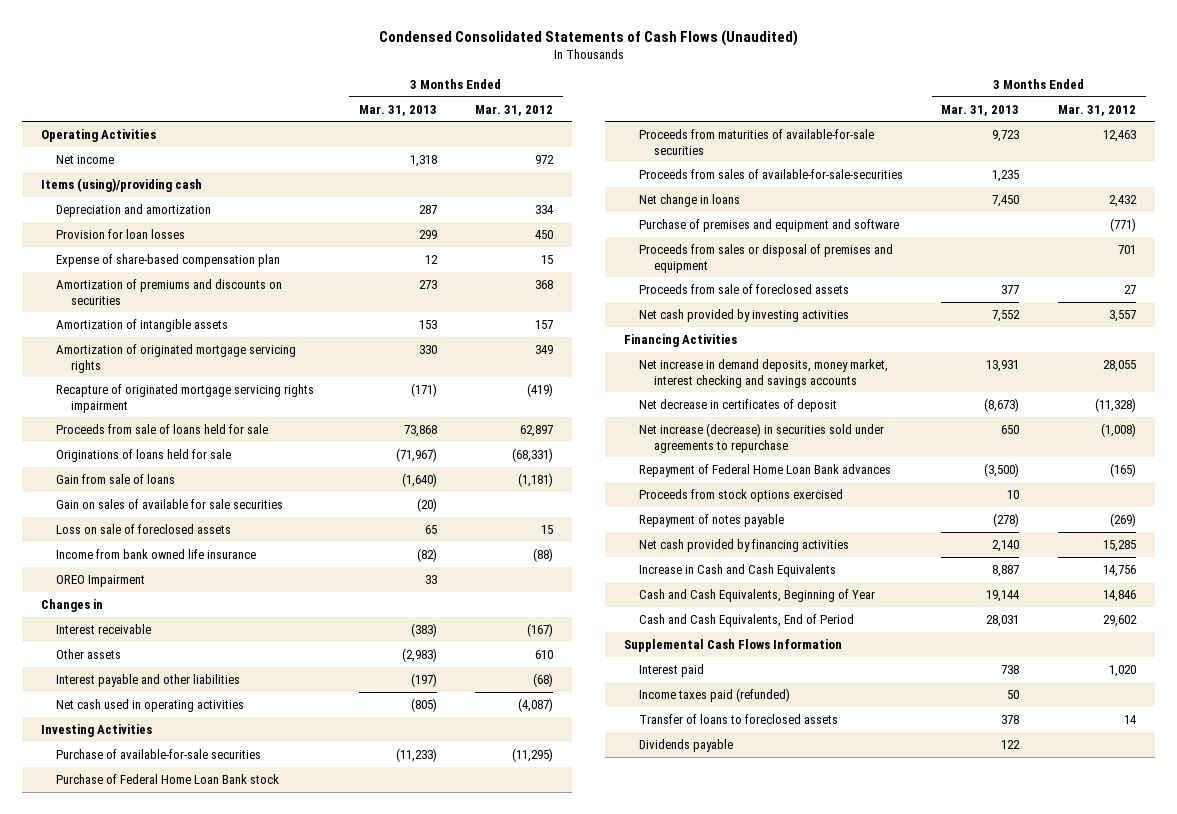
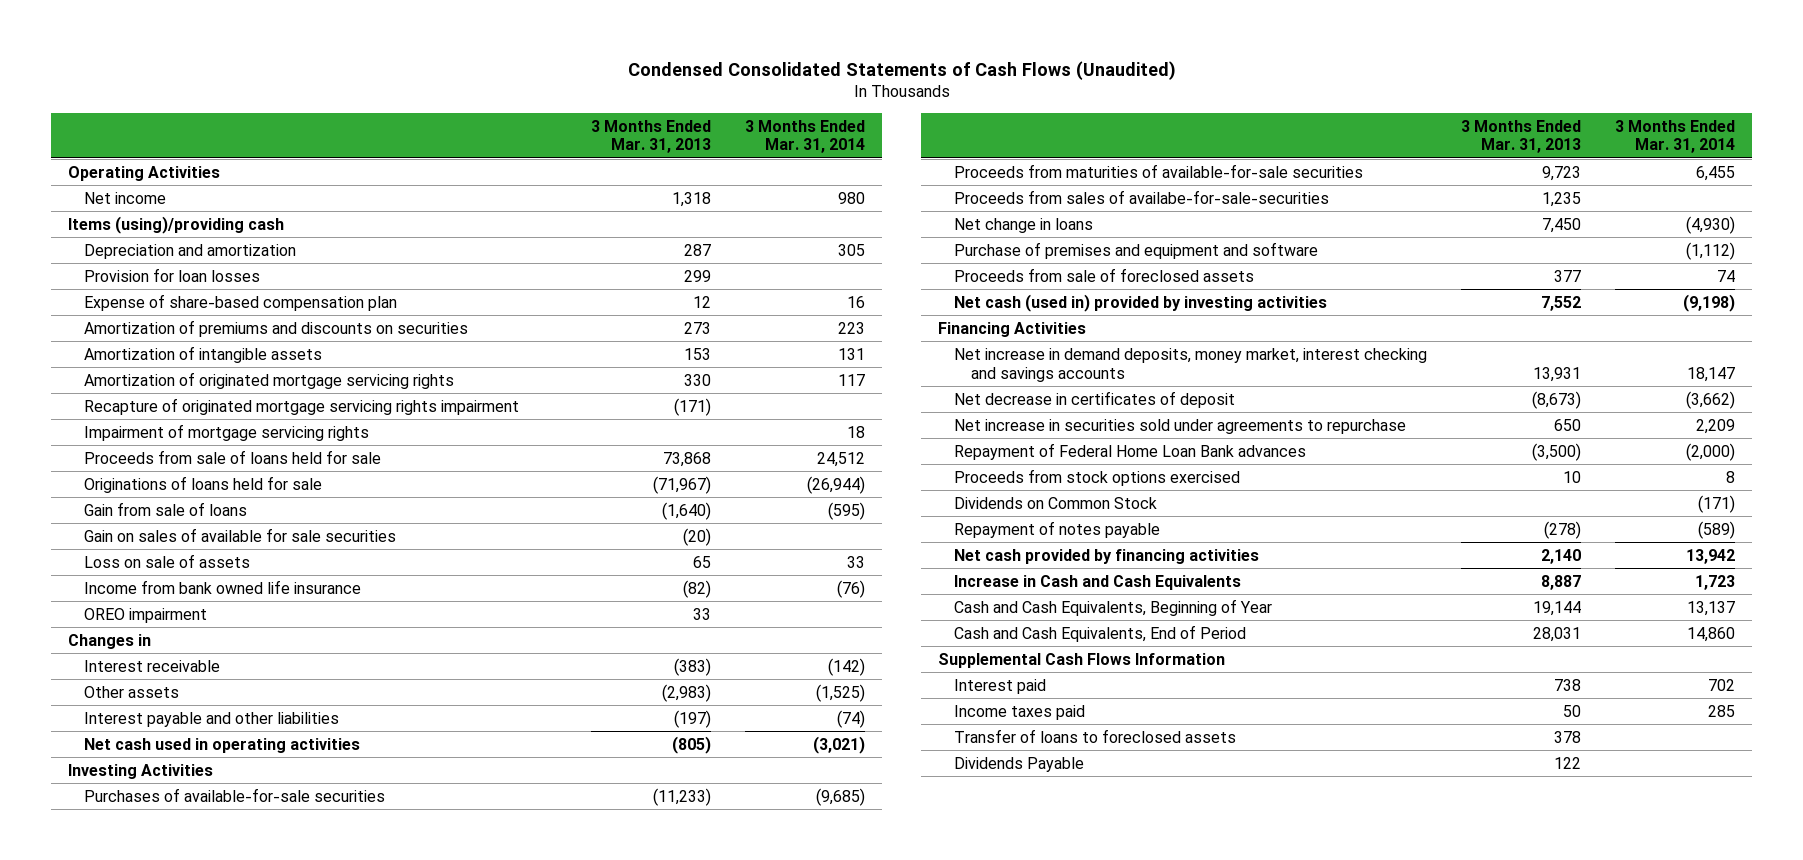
[475,104,554,116] Mar. 31, 2012 -> none
none -> [745,119,866,154] 3 Months Ended Mar. 31, 2014
none -> [84,423,370,441] Impairment of mortgage servicing rights
[55,523,231,534] Loss on sale of foreclosed assets -> [84,553,251,568] Loss on sale of assets
[55,574,145,587] OREO Impairment -> [84,607,208,623] OREO impairment
[55,773,279,784] Purchase of Federal Home Loan Bank stock -> none
[55,748,261,759] Purchase of available-for-sale securities -> [84,787,386,802] Purchases of available-for-sale securities
[638,168,903,179] Proceeds from sales of available-for-sale-securities -> [954,189,1330,204] Proceeds from sales of availabe-for-sale-securities
[638,243,893,273] Proceeds from sales or disposal of premises and equipment -> none
[638,308,849,322] Net cash provided by investing activities -> [954,293,1328,312] Net cash (used in) provided by investing activities
[638,422,884,453] Net increase (decrease) in securities sold under agreements to repurchase -> [954,418,1407,434] Net increase in securities sold under agreements to repurchase
none -> [954,496,1158,509] Dividends on Common Stock
[638,687,790,702] Income taxes paid (refunded) -> [954,704,1086,720] Income taxes paid
[638,738,733,752] Dividends payable -> [954,756,1085,772] Dividends Payable

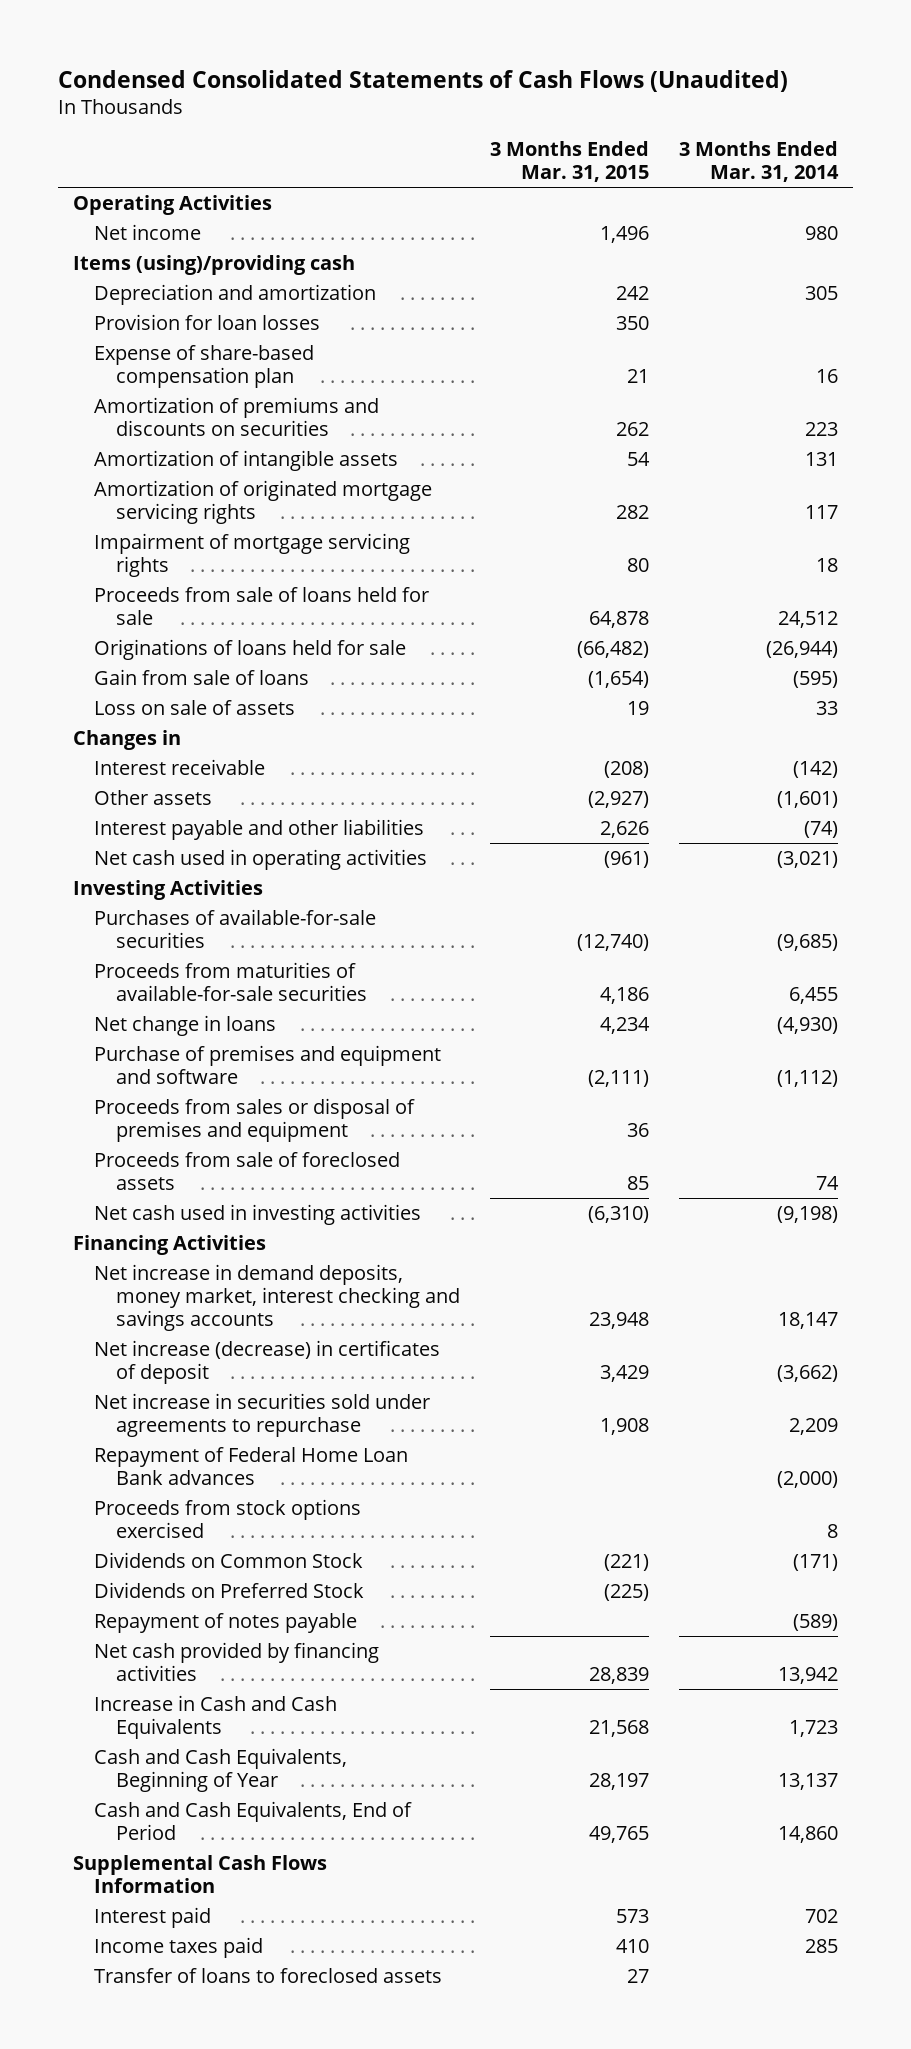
[591,119,712,154] 3 Months Ended Mar. 31, 2013 -> none
none -> [489,141,649,183] 3 Months Ended Mar. 31, 2015
[84,397,520,415] Recapture of originated mortgage servicing rights impairment -> none
[84,527,397,542] Gain on sales of available for sale securities -> none
[84,579,362,594] Income from bank owned life insurance -> none
[84,607,208,623] OREO impairment -> none
[816,683,866,702] (1,525) -> [777,791,839,809] (1,601)
[954,189,1330,204] Proceeds from sales of availabe-for-sale-securities -> none
none -> [94,1098,416,1143] Proceeds from sales or disposal of premises and equipment
[954,293,1328,312] Net cash (used in) provided by investing activities -> [94,1204,422,1226] Net cash used in investing activities
[954,390,1236,408] Net decrease in certificates of deposit -> [94,1340,441,1385] Net increase (decrease) in certificates of deposit
none -> [94,1582,365,1599] Dividends on Preferred Stock
[954,756,1085,772] Dividends Payable -> none

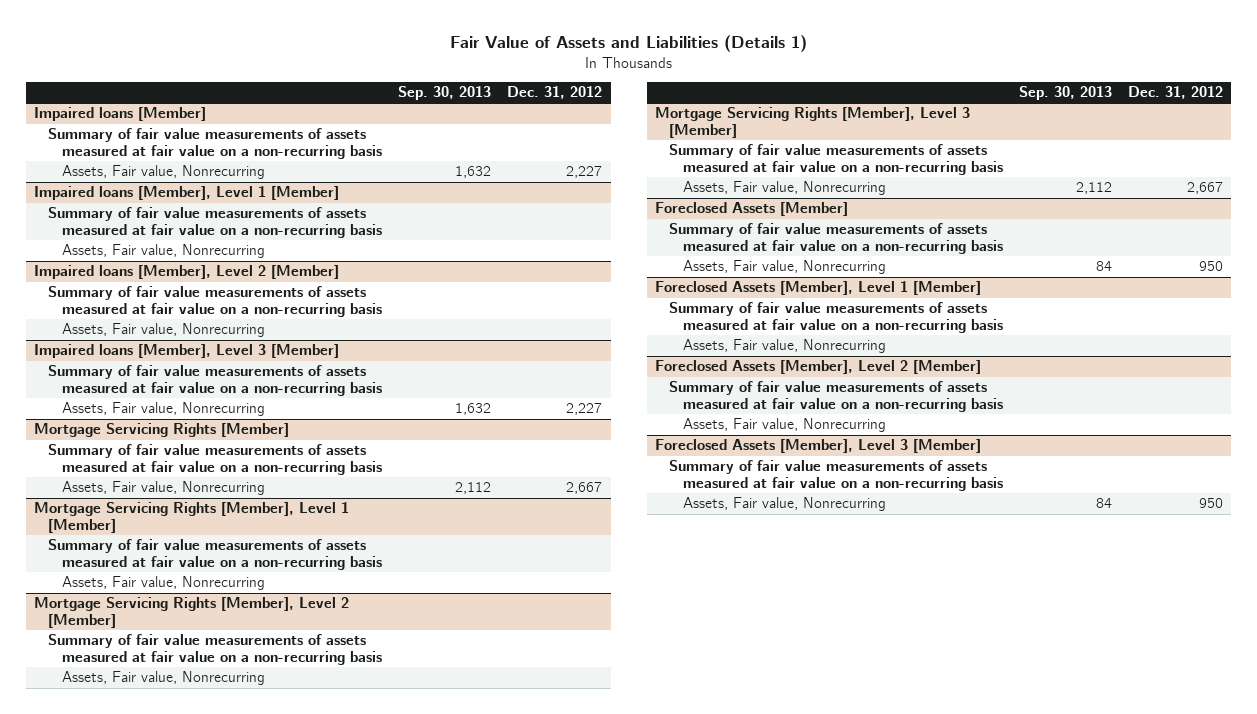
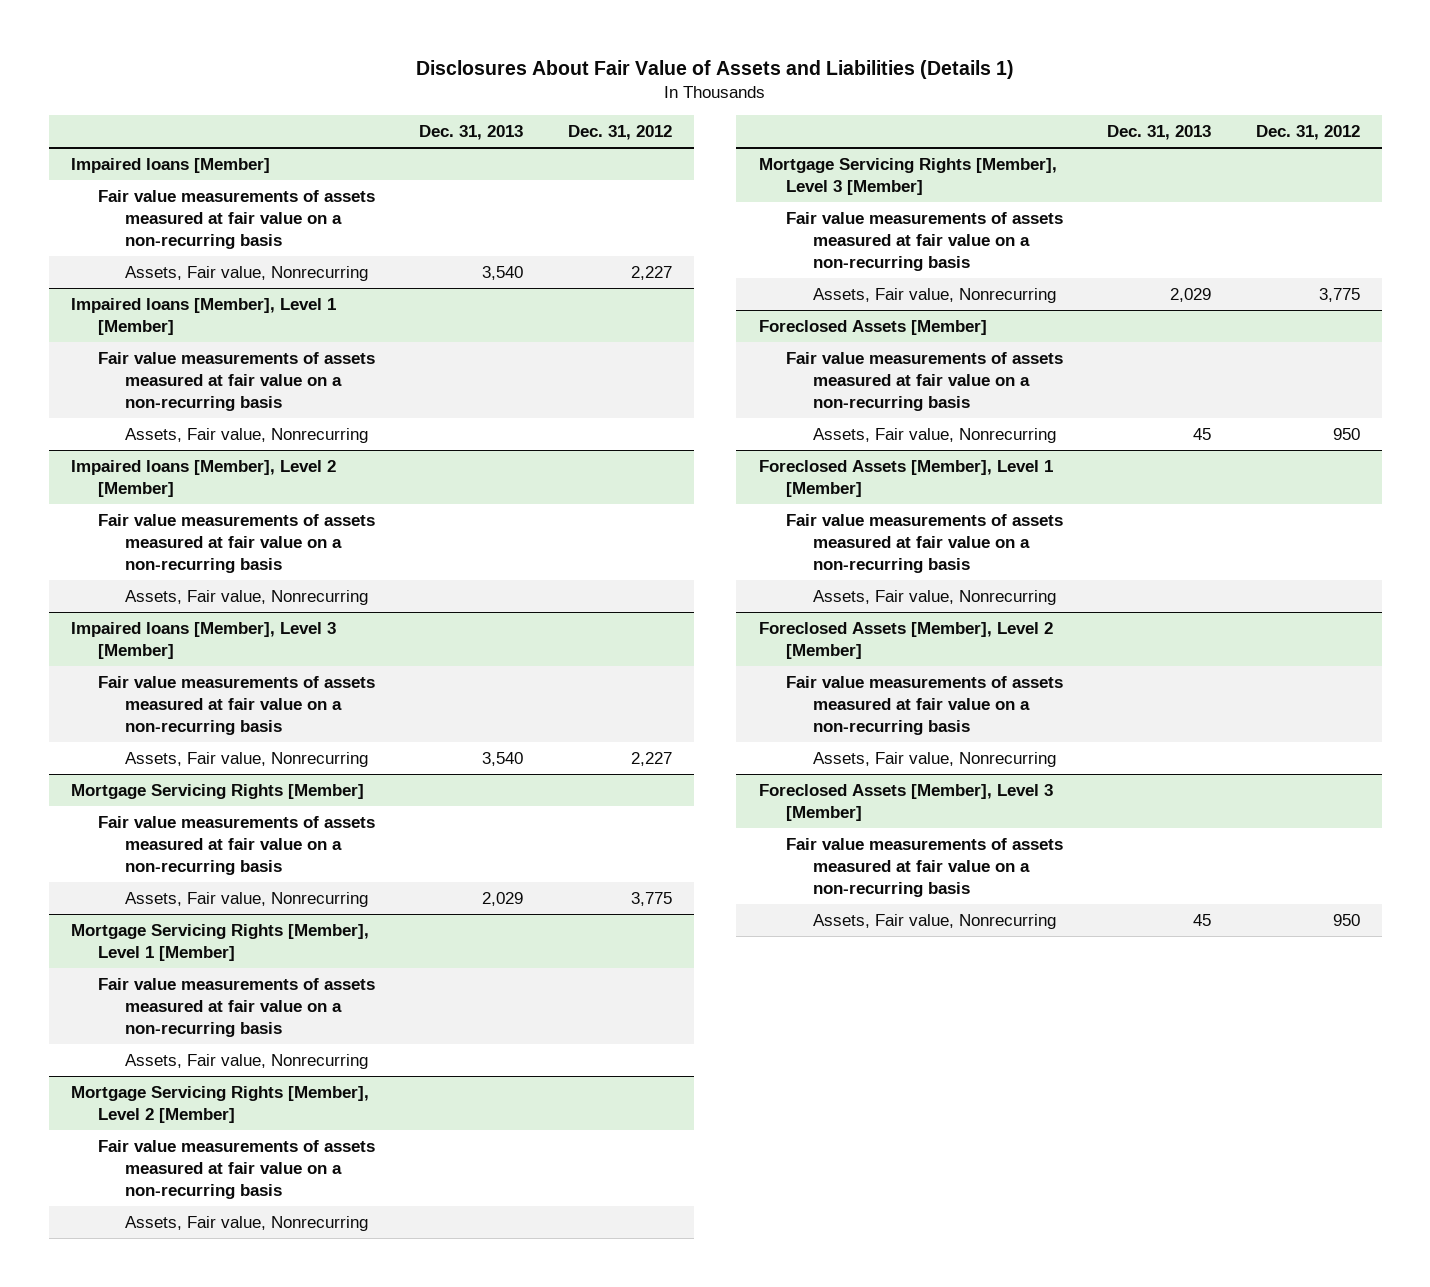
[449,35,807,53] Fair Value of Assets and Liabilities (Details 1) -> [416,60,1015,80] Disclosures About Fair Value of Assets and Liabilities (Details 1)
[398,86,492,101] Sep. 30, 2013 -> none
none -> [419,125,524,141] Dec. 31, 2013
[47,128,382,159] Summary of fair value measurements of assets measured at fair value on a non-recurring basis -> [97,190,375,250] Fair value measurements of assets measured at fair value on a non-recurring basis
[47,207,382,238] Summary of fair value measurements of assets measured at fair value on a non-recurring basis -> [97,352,375,412] Fair value measurements of assets measured at fair value on a non-recurring basis
[47,286,382,317] Summary of fair value measurements of assets measured at fair value on a non-recurring basis -> [97,514,375,574] Fair value measurements of assets measured at fair value on a non-recurring basis
[47,365,382,396] Summary of fair value measurements of assets measured at fair value on a non-recurring basis -> [97,676,375,736] Fair value measurements of assets measured at fair value on a non-recurring basis
[47,444,382,475] Summary of fair value measurements of assets measured at fair value on a non-recurring basis -> [97,816,375,876] Fair value measurements of assets measured at fair value on a non-recurring basis
[566,482,603,495] 2,667 -> [630,892,672,907] 3,775
[47,539,382,570] Summary of fair value measurements of assets measured at fair value on a non-recurring basis -> [97,978,375,1038] Fair value measurements of assets measured at fair value on a non-recurring basis
[47,634,382,665] Summary of fair value measurements of assets measured at fair value on a non-recurring basis -> [97,1140,375,1200] Fair value measurements of assets measured at fair value on a non-recurring basis
[668,144,1003,175] Summary of fair value measurements of assets measured at fair value on a non-recurring basis -> [785,212,1063,272] Fair value measurements of assets measured at fair value on a non-recurring basis
[1187,182,1224,195] 2,667 -> [1318,288,1360,303] 3,775
[668,223,1003,254] Summary of fair value measurements of assets measured at fair value on a non-recurring basis -> [785,352,1063,412] Fair value measurements of assets measured at fair value on a non-recurring basis
[668,302,1003,333] Summary of fair value measurements of assets measured at fair value on a non-recurring basis -> [785,514,1063,574] Fair value measurements of assets measured at fair value on a non-recurring basis
[668,381,1003,412] Summary of fair value measurements of assets measured at fair value on a non-recurring basis -> [785,676,1063,736] Fair value measurements of assets measured at fair value on a non-recurring basis
[668,460,1003,491] Summary of fair value measurements of assets measured at fair value on a non-recurring basis -> [785,838,1063,898] Fair value measurements of assets measured at fair value on a non-recurring basis

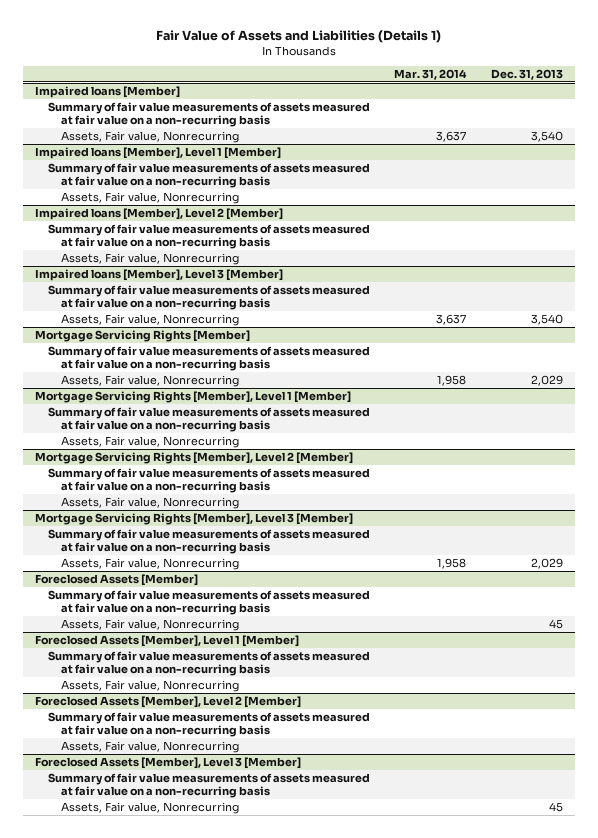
[416,60,1015,80] Disclosures About Fair Value of Assets and Liabilities (Details 1) -> [155,30,441,44] Fair Value of Assets and Liabilities (Details 1)
[567,125,672,141] Dec. 31, 2012 -> none
none -> [394,68,468,80] Mar. 31, 2014
[97,190,375,250] Fair value measurements of assets measured at fair value on a non-recurring basis -> [48,101,371,127] Summary of fair value measurements of assets measured at fair value on a non-recurring basis
[97,352,375,412] Fair value measurements of assets measured at fair value on a non-recurring basis -> [48,162,371,188] Summary of fair value measurements of assets measured at fair value on a non-recurring basis
[97,514,375,574] Fair value measurements of assets measured at fair value on a non-recurring basis -> [48,223,371,249] Summary of fair value measurements of assets measured at fair value on a non-recurring basis
[97,676,375,736] Fair value measurements of assets measured at fair value on a non-recurring basis -> [48,284,371,310] Summary of fair value measurements of assets measured at fair value on a non-recurring basis
[97,816,375,876] Fair value measurements of assets measured at fair value on a non-recurring basis -> [48,345,371,371] Summary of fair value measurements of assets measured at fair value on a non-recurring basis
[97,978,375,1038] Fair value measurements of assets measured at fair value on a non-recurring basis -> [48,406,371,432] Summary of fair value measurements of assets measured at fair value on a non-recurring basis
[97,1140,375,1200] Fair value measurements of assets measured at fair value on a non-recurring basis -> [48,467,371,493] Summary of fair value measurements of assets measured at fair value on a non-recurring basis
[785,212,1063,272] Fair value measurements of assets measured at fair value on a non-recurring basis -> [48,528,371,554] Summary of fair value measurements of assets measured at fair value on a non-recurring basis
[785,352,1063,412] Fair value measurements of assets measured at fair value on a non-recurring basis -> [48,589,371,615] Summary of fair value measurements of assets measured at fair value on a non-recurring basis
[785,514,1063,574] Fair value measurements of assets measured at fair value on a non-recurring basis -> [48,650,371,676] Summary of fair value measurements of assets measured at fair value on a non-recurring basis
[785,676,1063,736] Fair value measurements of assets measured at fair value on a non-recurring basis -> [48,711,371,737] Summary of fair value measurements of assets measured at fair value on a non-recurring basis
[785,838,1063,898] Fair value measurements of assets measured at fair value on a non-recurring basis -> [48,772,371,798] Summary of fair value measurements of assets measured at fair value on a non-recurring basis

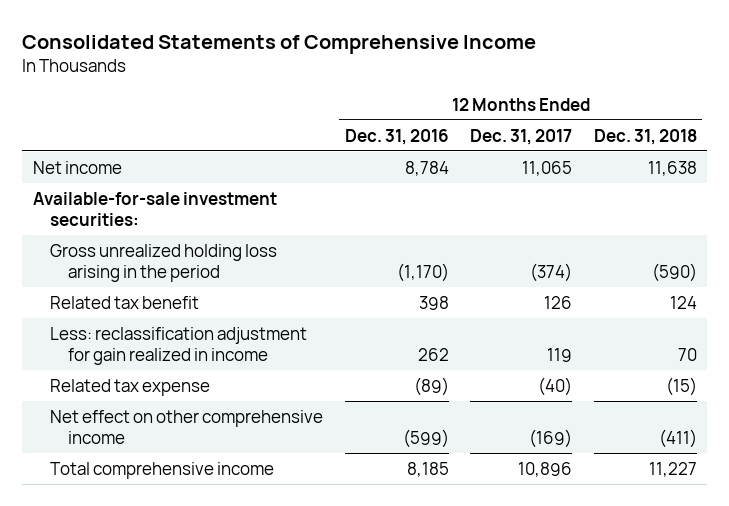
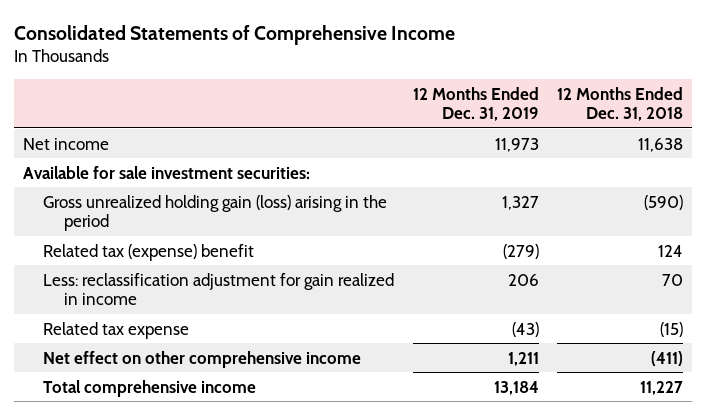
[344,128,449,145] Dec. 31, 2016 -> none
[470,128,573,145] Dec. 31, 2017 -> none
none -> [412,86,539,121] 12 Months Ended Dec. 31, 2019
[32,191,277,227] Available-for-sale investment securities: -> [22,165,310,179] Available for sale investment securities:
[50,243,278,283] Gross unrealized holding loss arising in the period -> [43,194,388,231] Gross unrealized holding gain (loss) arising in the period
[50,295,200,309] Related tax benefit -> [43,243,255,261] Related tax (expense) benefit

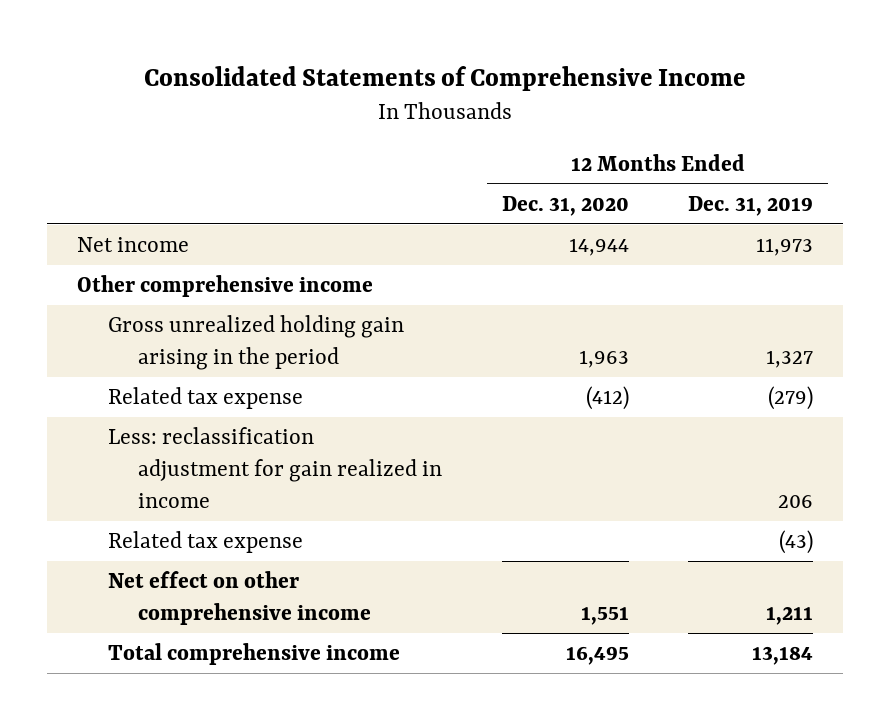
[556,86,683,121] 12 Months Ended Dec. 31, 2018 -> none
none -> [501,195,629,216] Dec. 31, 2020
[22,165,310,179] Available for sale investment securities: -> none
none -> [76,275,373,298] Other comprehensive income
[43,194,388,231] Gross unrealized holding gain (loss) arising in the period -> [107,315,404,370] Gross unrealized holding gain arising in the period
[43,243,255,261] Related tax (expense) benefit -> [107,387,303,410] Related tax expense

